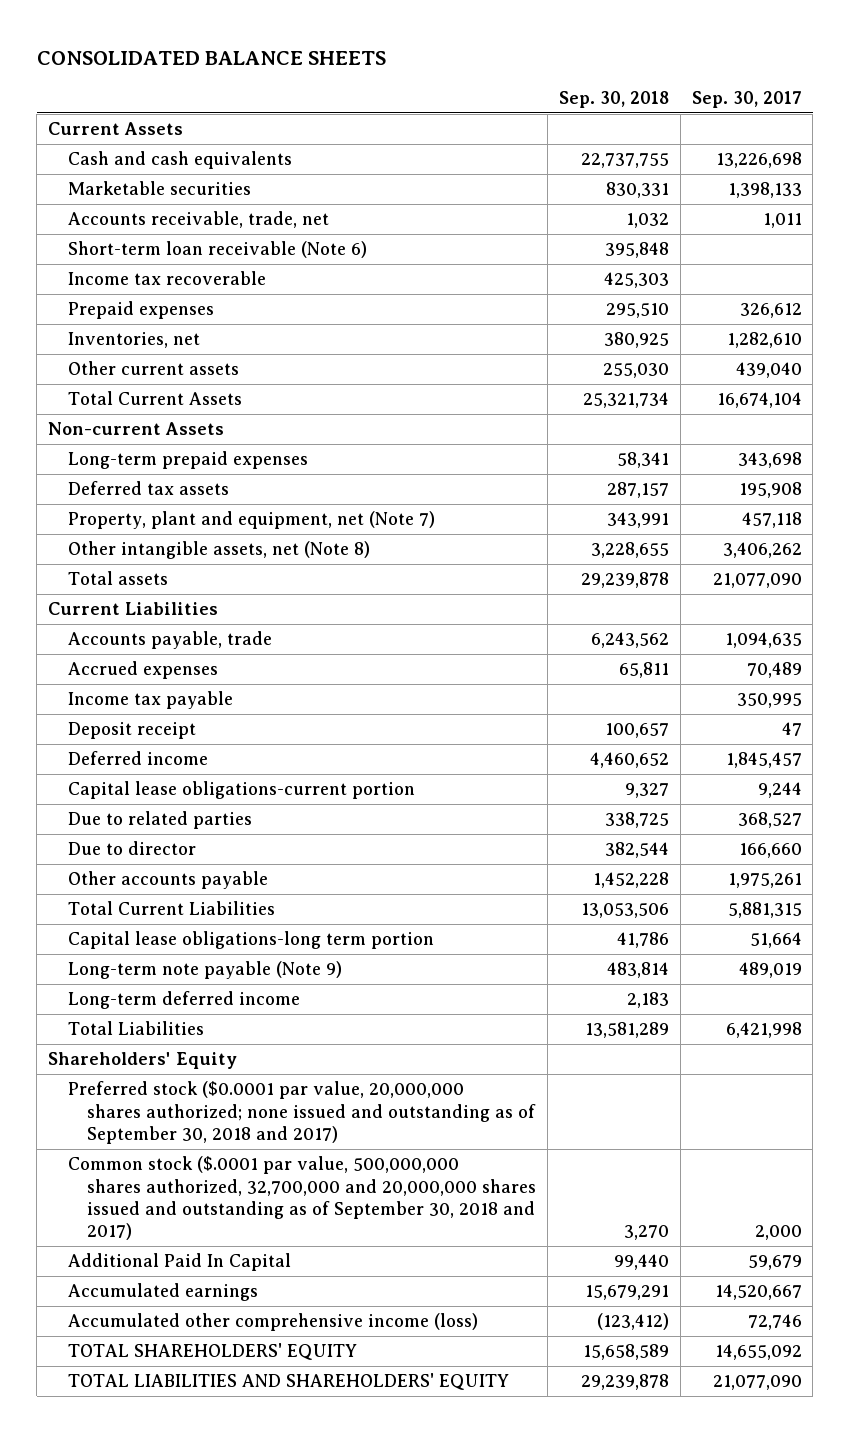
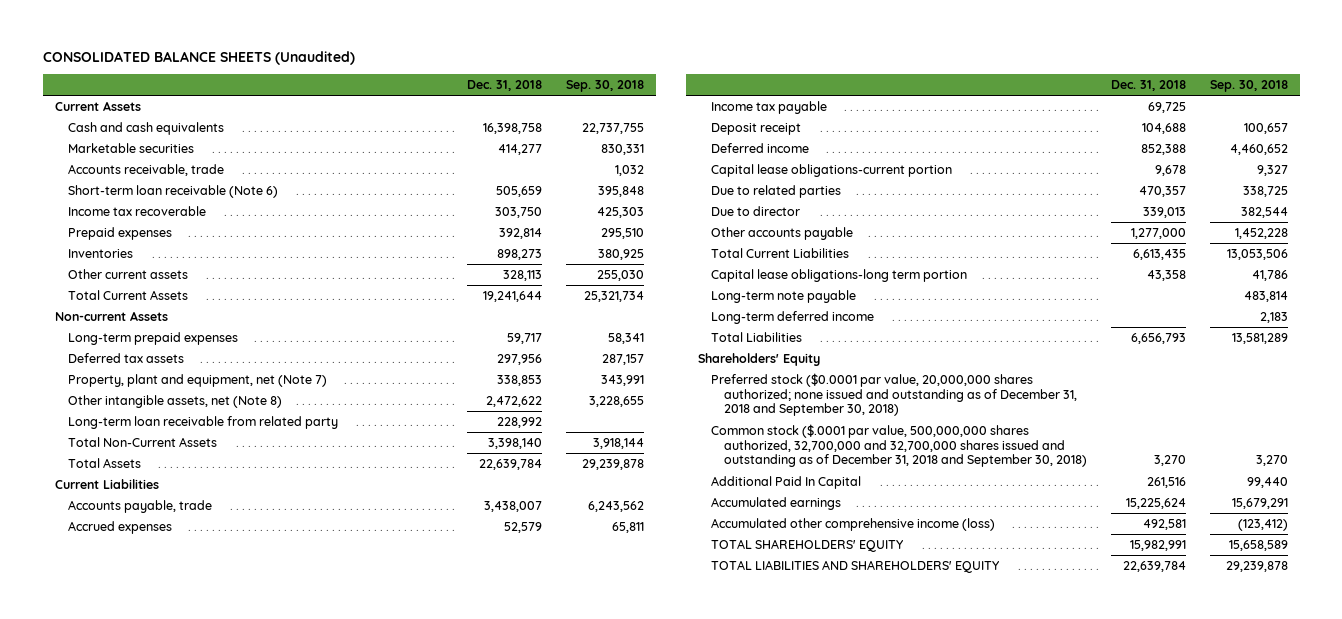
[36,50,386,65] CONSOLIDATED BALANCE SHEETS -> [42,50,355,65] CONSOLIDATED BALANCE SHEETS (Unaudited)
[691,90,802,108] Sep. 30, 2017 -> none
none -> [467,80,543,92] Dec. 31, 2018
[67,211,329,229] Accounts receivable, trade, net -> [67,163,224,176] Accounts receivable, trade
[67,332,200,349] Inventories, net -> [67,248,133,258] Inventories
none -> [67,415,338,429] Long-term loan receivable from related party
none -> [67,436,217,447] Total Non-Current Assets
[67,571,168,586] Total assets -> [67,457,141,468] Total Assets
[67,961,342,980] Long-term note payable (Note 9) -> [711,289,857,303] Long-term note payable
[67,1081,537,1144] Preferred stock ($0.0001 par value, 20,000,000 shares authorized; none issued and outstanding as of September 30, 2018 and 2017) -> [711,372,1078,417] Preferred stock ($0.0001 par value, 20,000,000 shares authorized; none issued and outstanding as of December 31, 2018 and September 30, 2018)
[67,1156,537,1241] Common stock ($.0001 par value, 500,000,000 shares authorized, 32,700,000 and 20,000,000 shares issued and outstanding as of September 30, 2018 and 2017) -> [711,423,1088,468] Common stock ($.0001 par value, 500,000,000 shares authorized, 32,700,000 and 32,700,000 shares issued and outstanding as of December 31, 2018 and September 30, 2018)

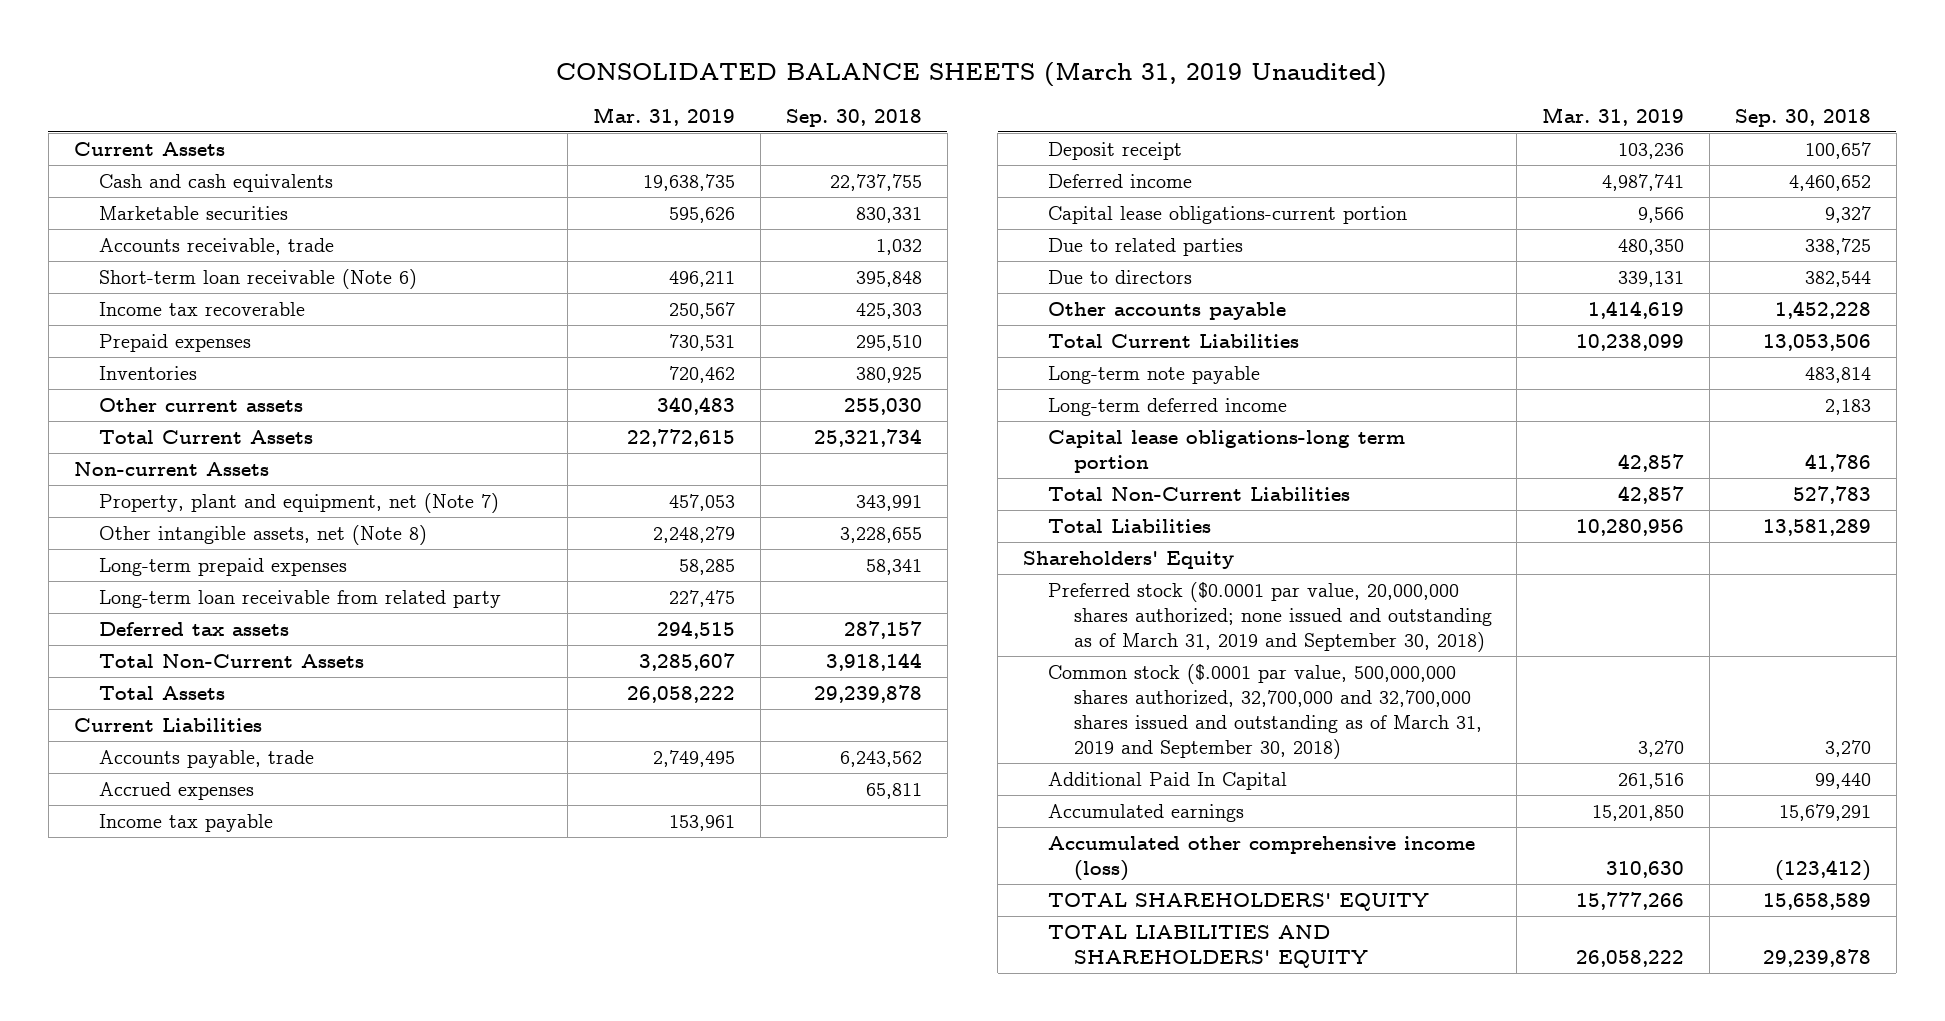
[42,50,355,65] CONSOLIDATED BALANCE SHEETS (Unaudited) -> [556,61,1388,87] CONSOLIDATED BALANCE SHEETS (March 31, 2019 Unaudited)
[467,80,543,92] Dec. 31, 2018 -> none
none -> [593,106,736,126] Mar. 31, 2019
[67,331,238,345] Long-term prepaid expenses -> [99,557,348,576] Long-term prepaid expenses
[67,352,184,363] Deferred tax assets -> [99,621,290,636] Deferred tax assets
[711,205,801,216] Due to director -> [1048,269,1193,284] Due to directors
[711,268,968,282] Capital lease obligations-long term portion -> [1048,429,1406,473] Capital lease obligations-long term portion
none -> [1048,486,1351,501] Total Non-Current Liabilities
[711,372,1078,417] Preferred stock ($0.0001 par value, 20,000,000 shares authorized; none issued and outstanding as of December 31, 2018 and September 30, 2018) -> [1048,581,1492,652] Preferred stock ($0.0001 par value, 20,000,000 shares authorized; none issued and outstanding as of March 31, 2019 and September 30, 2018)
[711,423,1088,468] Common stock ($.0001 par value, 500,000,000 shares authorized, 32,700,000 and 32,700,000 shares issued and outstanding as of December 31, 2018 and September 30, 2018) -> [1048,663,1482,759] Common stock ($.0001 par value, 500,000,000 shares authorized, 32,700,000 and 32,700,000 shares issued and outstanding as of March 31, 2019 and September 30, 2018)

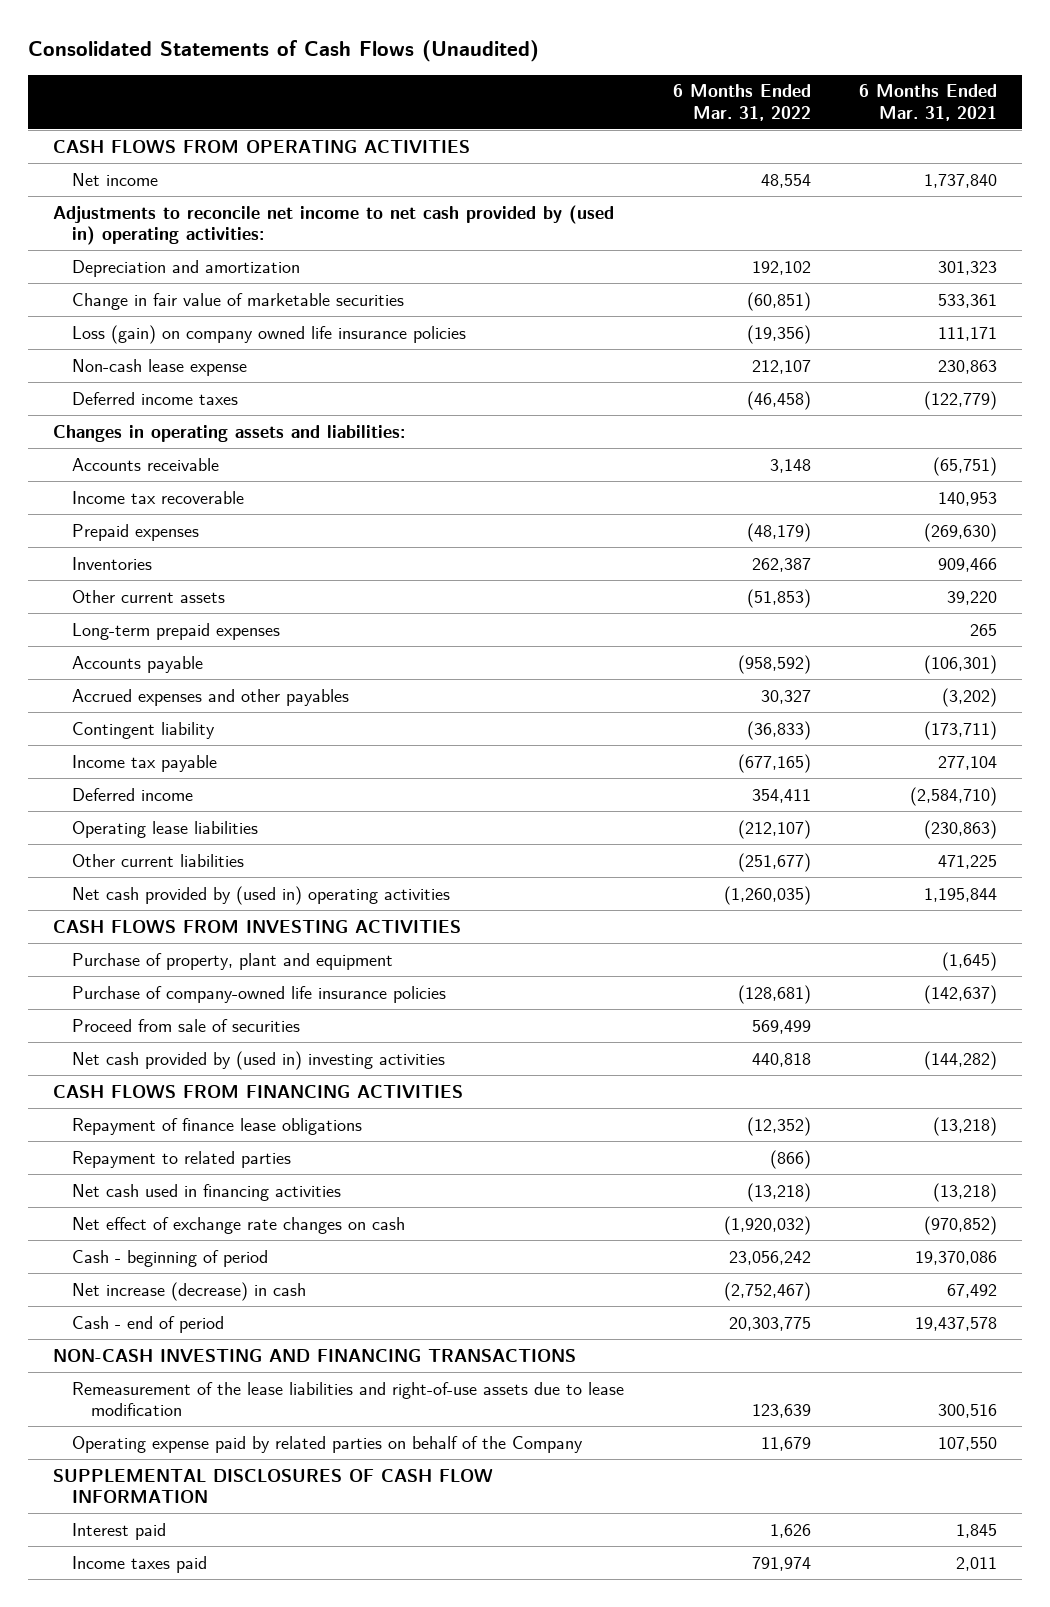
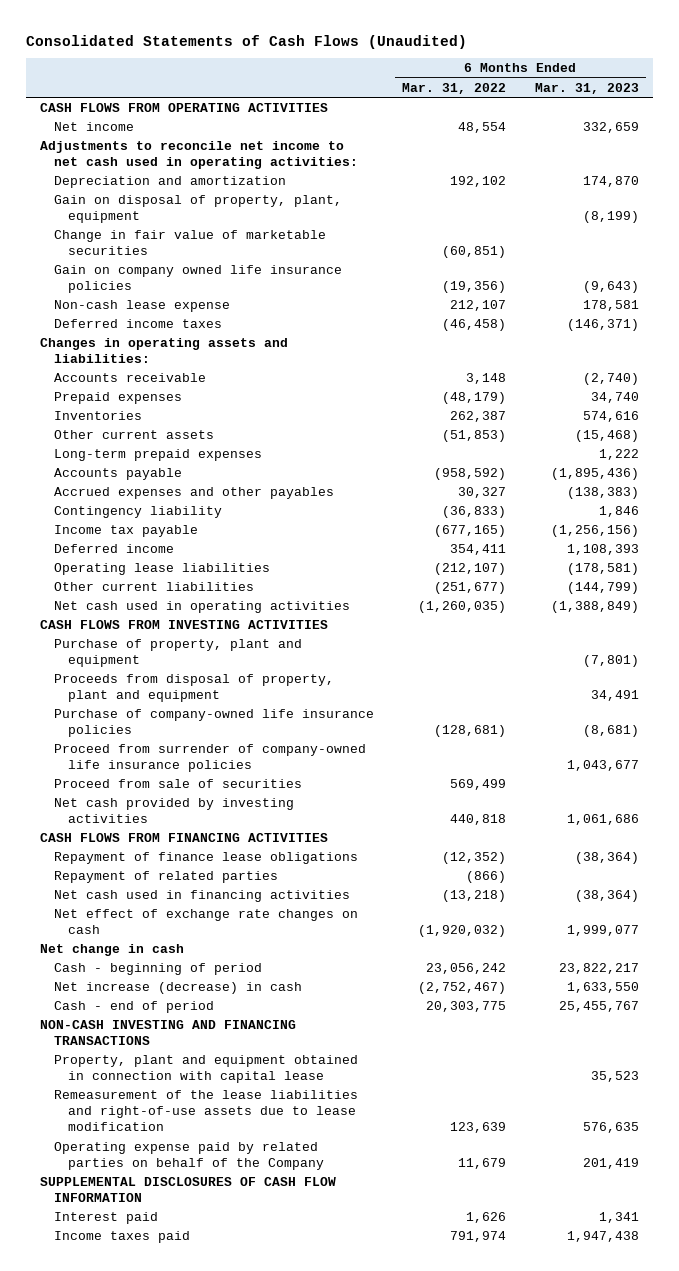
[859,84,998,121] 6 Months Ended Mar. 31, 2021 -> none
none -> [534,82,639,94] Mar. 31, 2023
[52,204,614,246] Adjustments to reconcile net income to net cash provided by (used in) operating activities: -> [40,140,358,169] Adjustments to reconcile net income to net cash used in operating activities:
none -> [53,194,342,223] Gain on disposal of property, plant, equipment
[72,324,467,344] Loss (gain) on company owned life insurance policies -> [53,264,342,293] Gain on company owned life insurance policies
[72,490,245,504] Income tax recoverable -> none
[72,721,216,739] Contingent liability -> [53,505,222,518] Contingency liability
[72,885,451,905] Net cash provided by (used in) operating activities -> [53,600,350,613] Net cash used in operating activities
none -> [53,673,334,702] Proceeds from disposal of property, plant and equipment
none -> [53,743,366,772] Proceed from surrender of company-owned life insurance policies
[72,1050,446,1070] Net cash provided by (used in) investing activities -> [53,797,294,823] Net cash provided by investing activities
[72,1150,292,1168] Repayment to related parties -> [53,870,278,883] Repayment of related parties
none -> [40,943,185,956] Net change in cash
none -> [53,1054,358,1083] Property, plant and equipment obtained in connection with capital lease

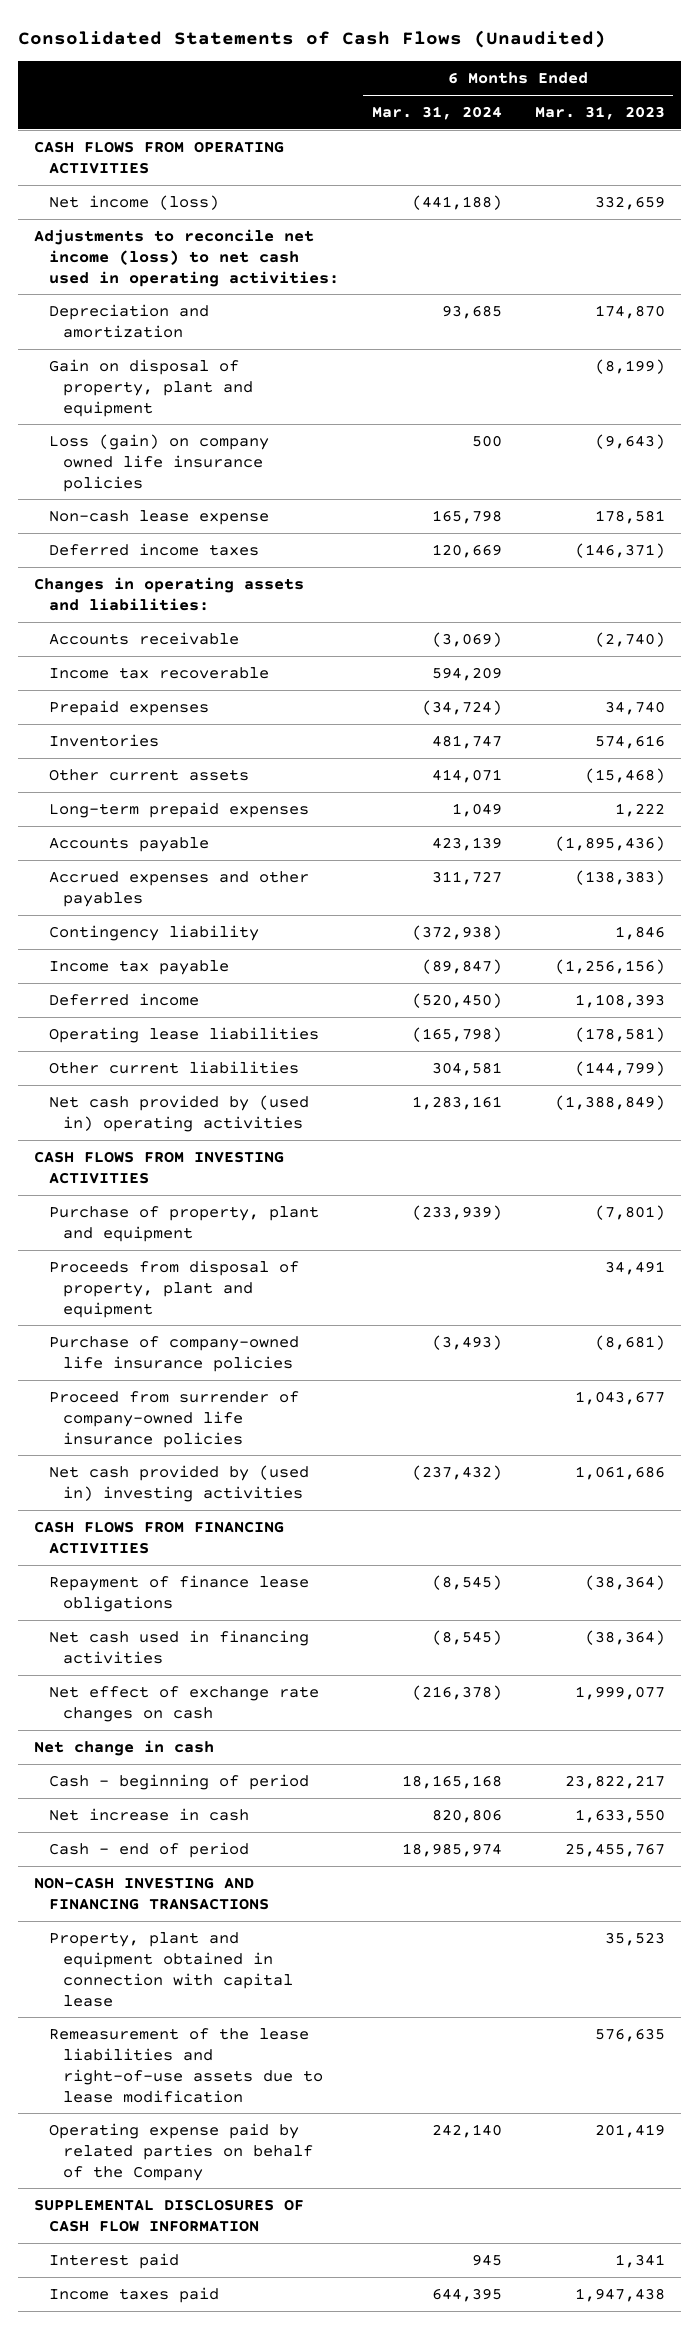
[402,82,507,94] Mar. 31, 2022 -> none
none -> [371,105,502,120] Mar. 31, 2024
[53,121,134,131] Net income -> [48,194,219,210] Net income (loss)
[40,140,358,169] Adjustments to reconcile net income to net cash used in operating activities: -> [34,228,339,287] Adjustments to reconcile net income (loss) to net cash used in operating activities:
[53,229,326,255] Change in fair value of marketable securities -> none
[53,194,342,223] Gain on disposal of property, plant, equipment -> [48,358,254,417] Gain on disposal of property, plant and equipment
[53,264,342,293] Gain on company owned life insurance policies -> [48,433,269,492] Loss (gain) on company owned life insurance policies
none -> [48,666,269,679] Income tax recoverable
[53,600,350,613] Net cash used in operating activities -> [48,1094,309,1132] Net cash provided by (used in) operating activities
[53,778,302,788] Proceed from sale of securities -> none
[53,797,294,823] Net cash provided by investing activities -> [48,1464,309,1502] Net cash provided by (used in) investing activities
[53,870,278,883] Repayment of related parties -> none
[53,981,302,994] Net increase (decrease) in cash -> [48,1807,249,1821] Net increase in cash

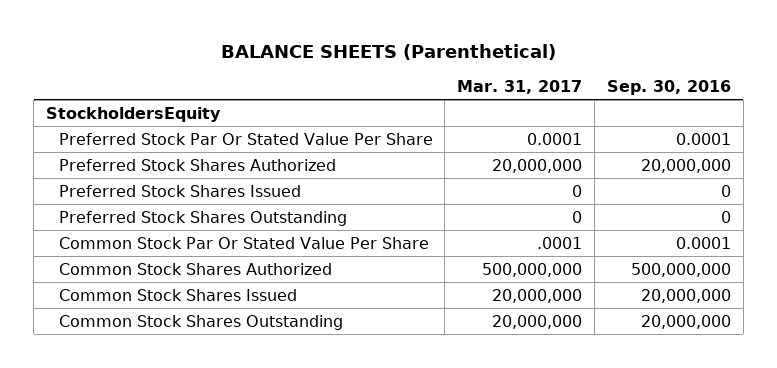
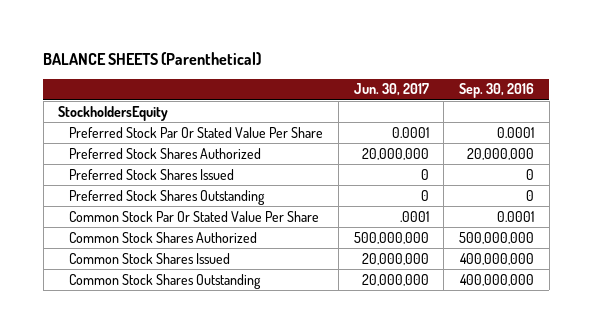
[457,79,583,94] Mar. 31, 2017 -> none
none -> [353,83,429,97] Jun. 30, 2017
[640,288,731,303] 20,000,000 -> [460,252,535,265] 400,000,000
[640,314,731,329] 20,000,000 -> [460,273,535,286] 400,000,000

